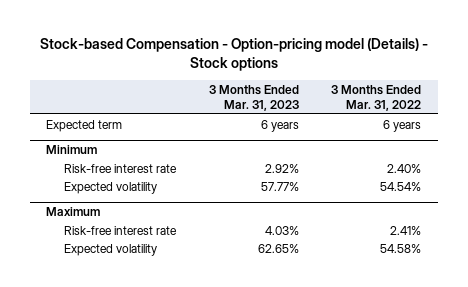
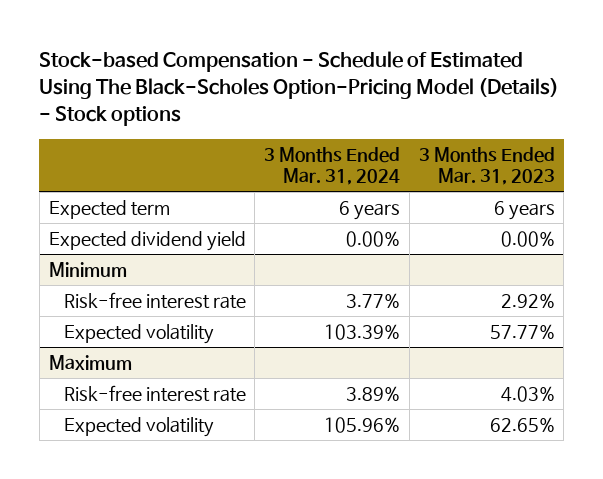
[39,38,428,71] Stock-based Compensation - Option-pricing model (Details) - Stock options -> [39,50,560,127] Stock-based Compensation - Schedule of Estimated Using The Black-Scholes Option-Pricing Model (Details) - Stock options
[331,84,422,111] 3 Months Ended Mar. 31, 2022 -> none
none -> [264,146,401,186] 3 Months Ended Mar. 31, 2024
none -> [48,230,246,251] Expected dividend yield

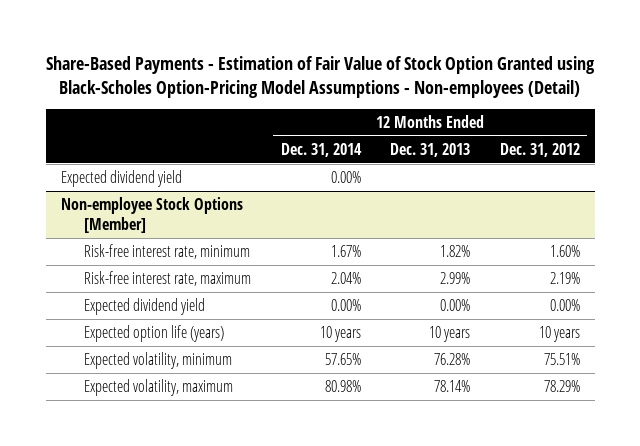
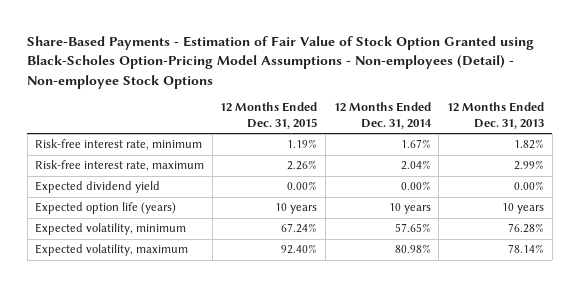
[46,55,596,98] Share-Based Payments - Estimation of Fair Value of Stock Option Granted using Black-Scholes Option-Pricing Model Assumptions - Non-employees (Detail) -> [27,36,535,89] Share-Based Payments - Estimation of Fair Value of Stock Option Granted using Black-Scholes Option-Pricing Model Assumptions - Non-employees (Detail) - Non-employee Stock Options
[499,142,580,157] Dec. 31, 2012 -> none
none -> [220,102,318,130] 12 Months Ended Dec. 31, 2015
[60,169,182,187] Expected dividend yield -> none
[60,196,243,233] Non-employee Stock Options [Member] -> none

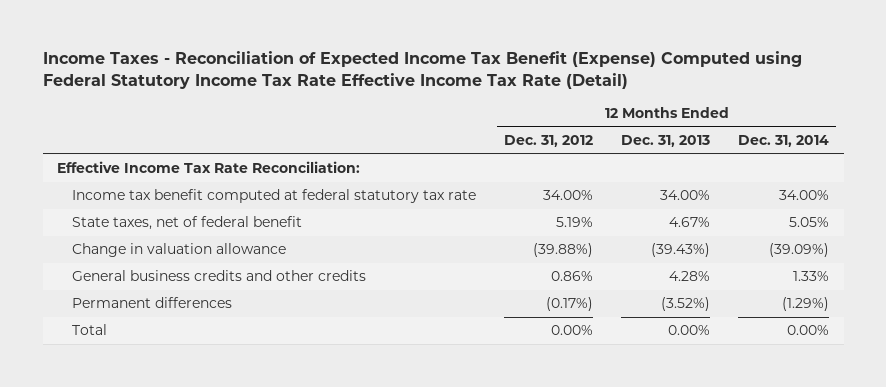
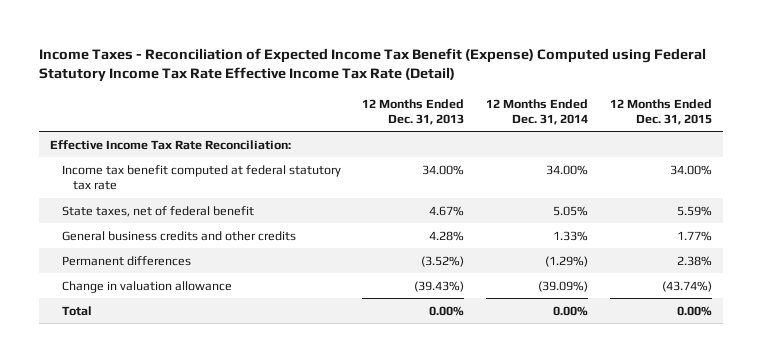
[503,135,593,148] Dec. 31, 2012 -> none
none -> [609,98,712,126] 12 Months Ended Dec. 31, 2015
[71,243,286,258] Change in valuation allowance -> [61,280,232,293] Change in valuation allowance

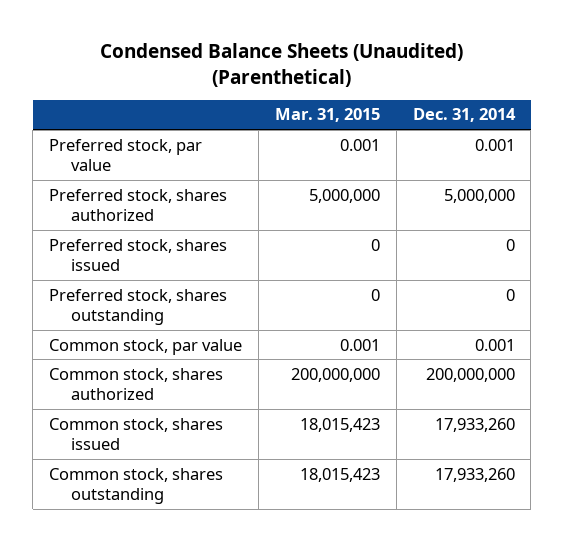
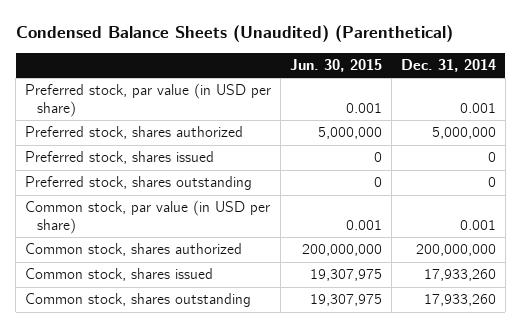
[274,108,380,123] Mar. 31, 2015 -> none
none -> [289,58,382,72] Jun. 30, 2015
[49,138,203,172] Preferred stock, par value -> [25,83,272,117] Preferred stock, par value (in USD per share)
[49,338,243,355] Common stock, par value -> [25,200,271,234] Common stock, par value (in USD per share)

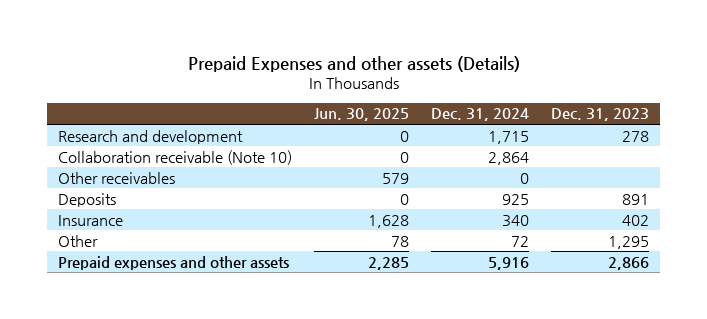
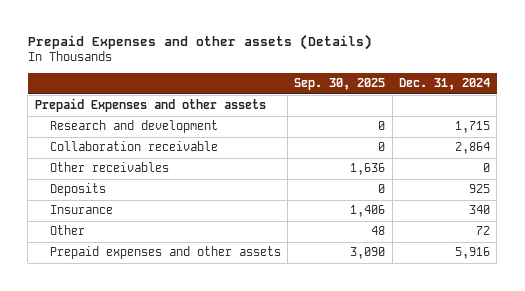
[314,108,410,122] Jun. 30, 2025 -> none
[551,108,650,122] Dec. 31, 2023 -> none
none -> [294,78,386,91] Sep. 30, 2025
none -> [34,98,266,113] Prepaid Expenses and other assets
[58,149,293,165] Collaboration receivable (Note 10) -> [49,141,218,152] Collaboration receivable

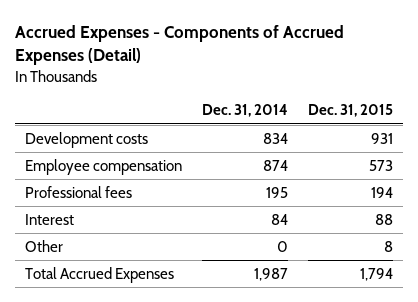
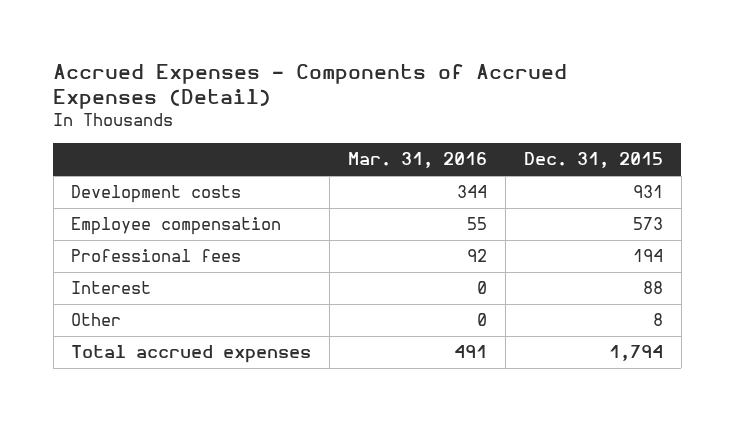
[202,104,289,118] Dec. 31, 2014 -> none
none -> [348,152,488,169] Mar. 31, 2016
[24,266,174,283] Total Accrued Expenses -> [71,345,312,364] Total accrued expenses

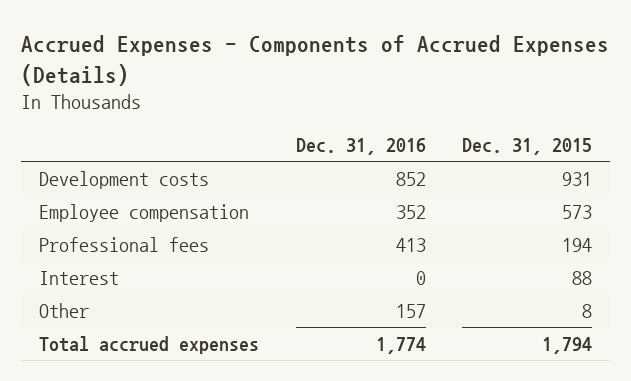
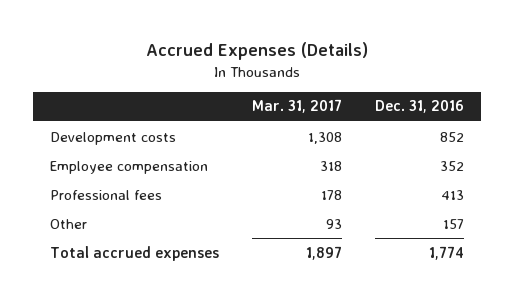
[20,35,609,86] Accrued Expenses - Components of Accrued Expenses (Details) -> [146,42,369,61] Accrued Expenses (Details)
[462,137,593,155] Dec. 31, 2015 -> none
none -> [252,99,343,114] Mar. 31, 2017
[39,270,120,285] Interest -> none

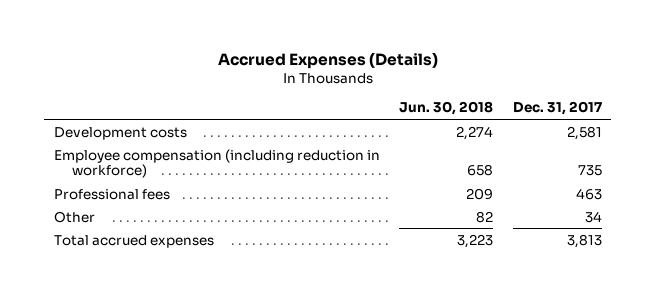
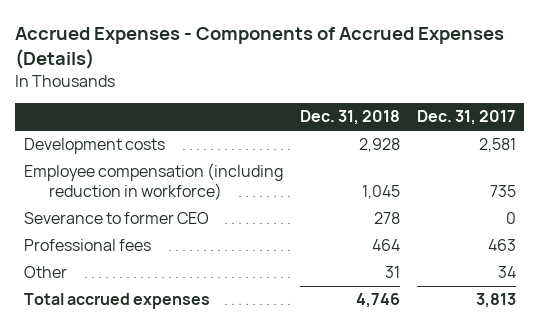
[217,51,438,69] Accrued Expenses (Details) -> [15,27,505,70] Accrued Expenses - Components of Accrued Expenses (Details)
[399,101,494,116] Jun. 30, 2018 -> none
none -> [299,110,400,126] Dec. 31, 2018
none -> [23,212,209,225] Severance to former CEO

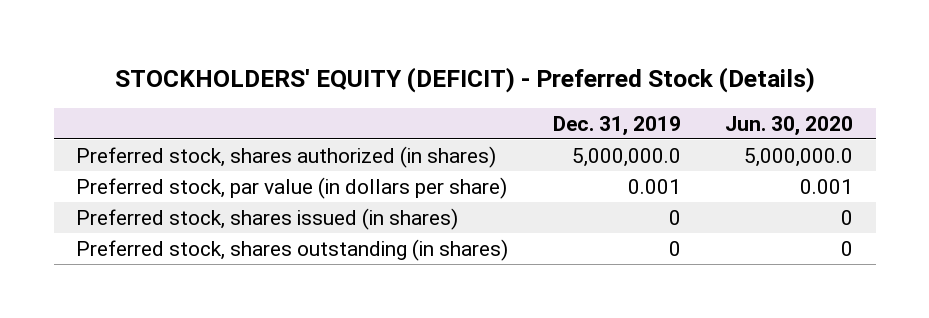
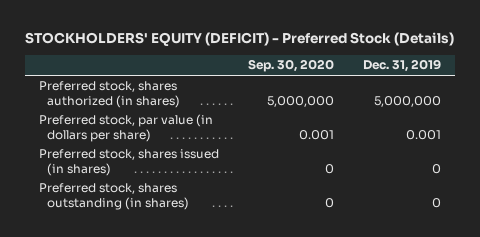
[725,115,854,136] Jun. 30, 2020 -> none
none -> [247,59,334,73] Sep. 30, 2020
[571,147,681,167] 5,000,000.0 -> [373,95,441,107] 5,000,000

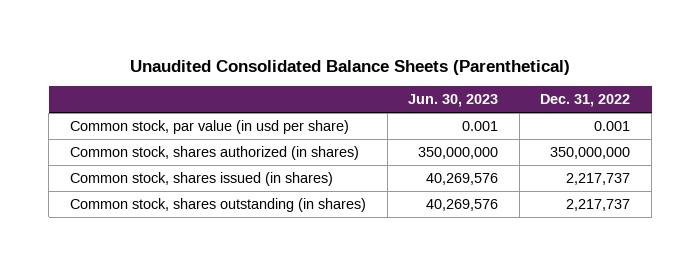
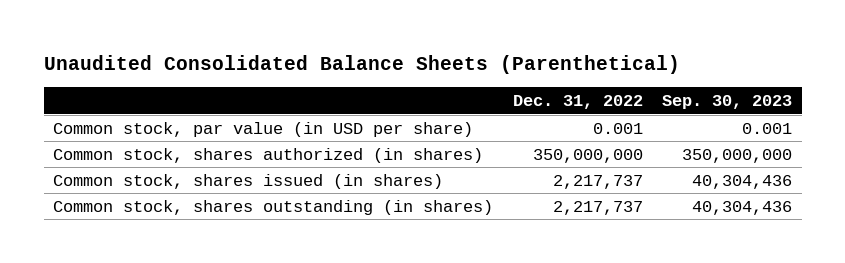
[408,94,499,108] Jun. 30, 2023 -> none
none -> [662,95,793,110] Sep. 30, 2023
[69,120,349,135] Common stock, par value (in usd per share) -> [53,121,474,137] Common stock, par value (in USD per share)

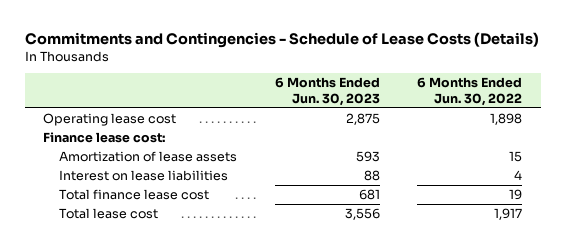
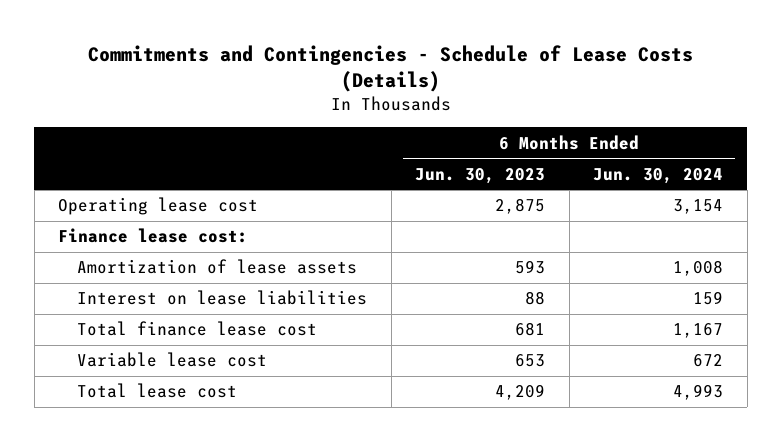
[417,77,523,106] 6 Months Ended Jun. 30, 2022 -> none
none -> [593,167,724,184] Jun. 30, 2024
none -> [77,352,268,368] Variable lease cost
[344,208,380,221] 3,556 -> [495,384,546,401] 4,209

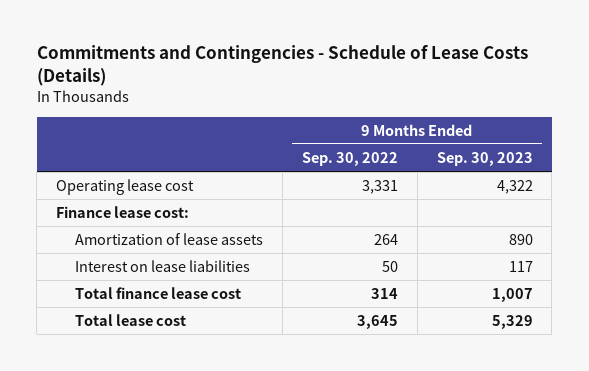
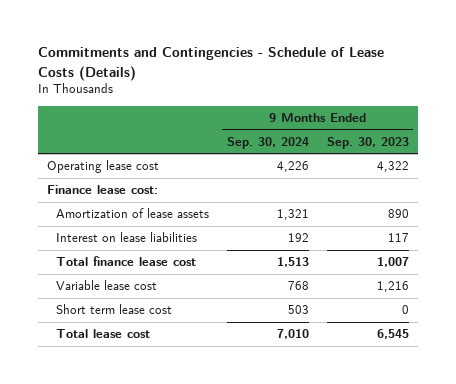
[301,152,398,167] Sep. 30, 2022 -> none
none -> [226,136,309,149] Sep. 30, 2024
none -> [56,280,158,291] Variable lease cost
none -> [56,304,173,315] Short term lease cost
[491,315,533,330] 5,329 -> [376,329,409,340] 6,545

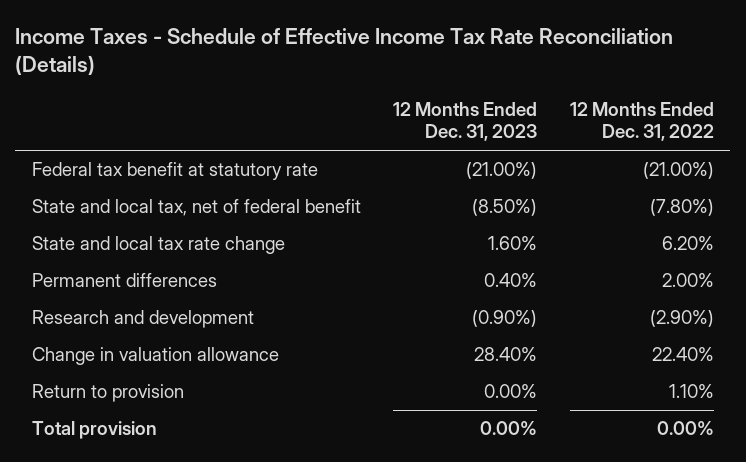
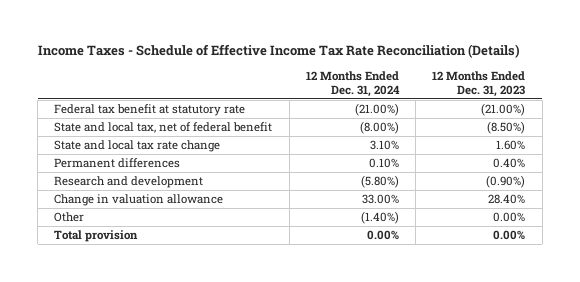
[569,101,714,142] 12 Months Ended Dec. 31, 2022 -> none
none -> [305,70,400,97] 12 Months Ended Dec. 31, 2024
[31,384,184,403] Return to provision -> none
none -> [54,212,85,223] Other

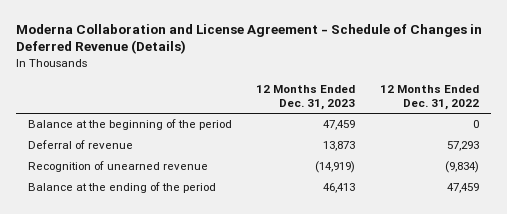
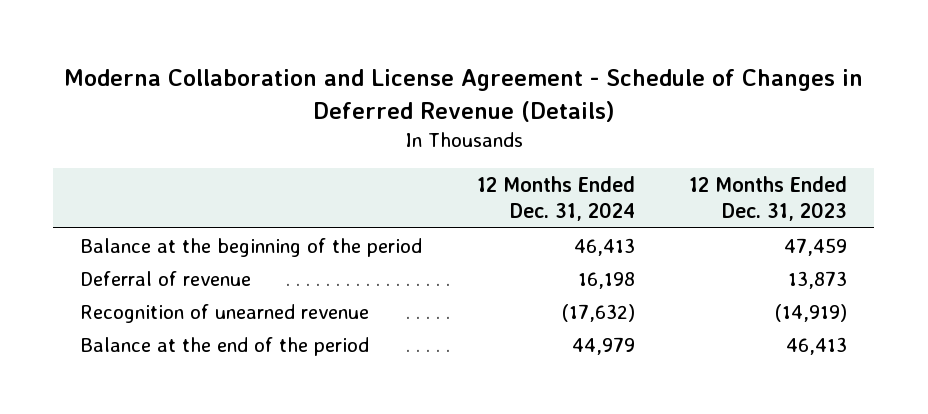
[380,85,480,111] 12 Months Ended Dec. 31, 2022 -> none
none -> [476,175,635,222] 12 Months Ended Dec. 31, 2024
[27,182,216,194] Balance at the ending of the period -> [80,336,370,356] Balance at the end of the period

